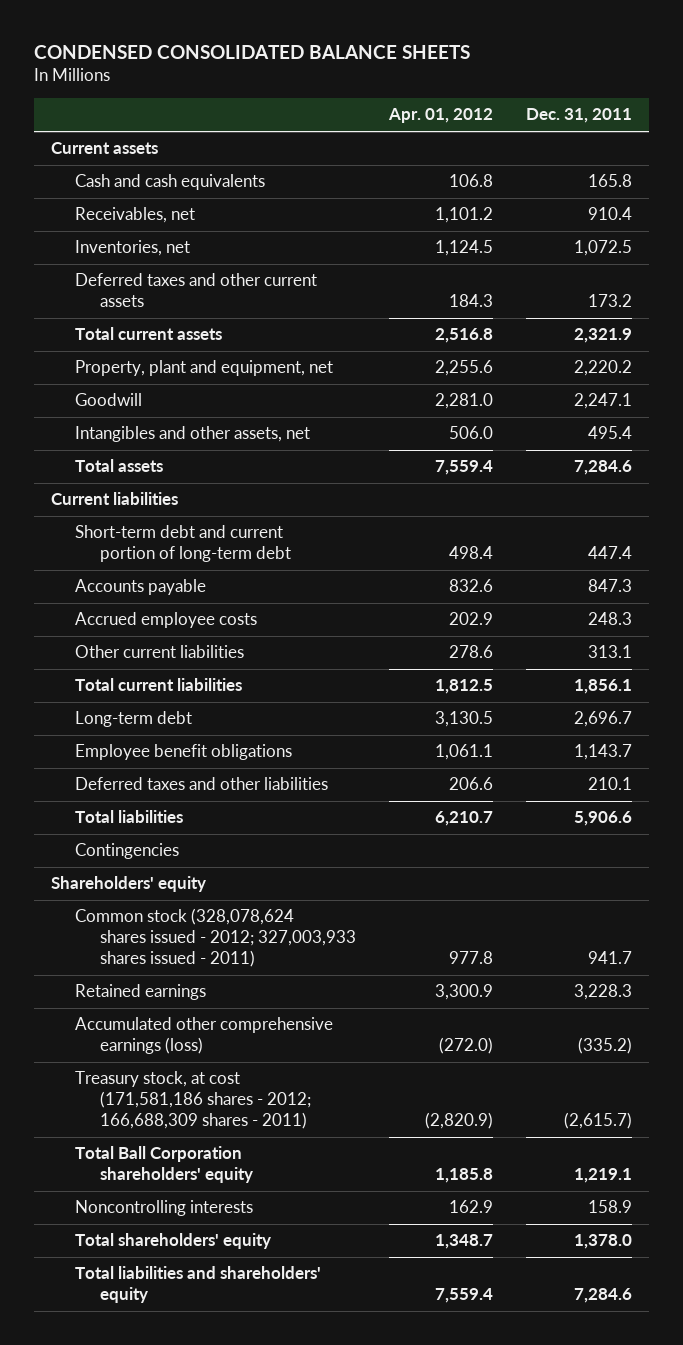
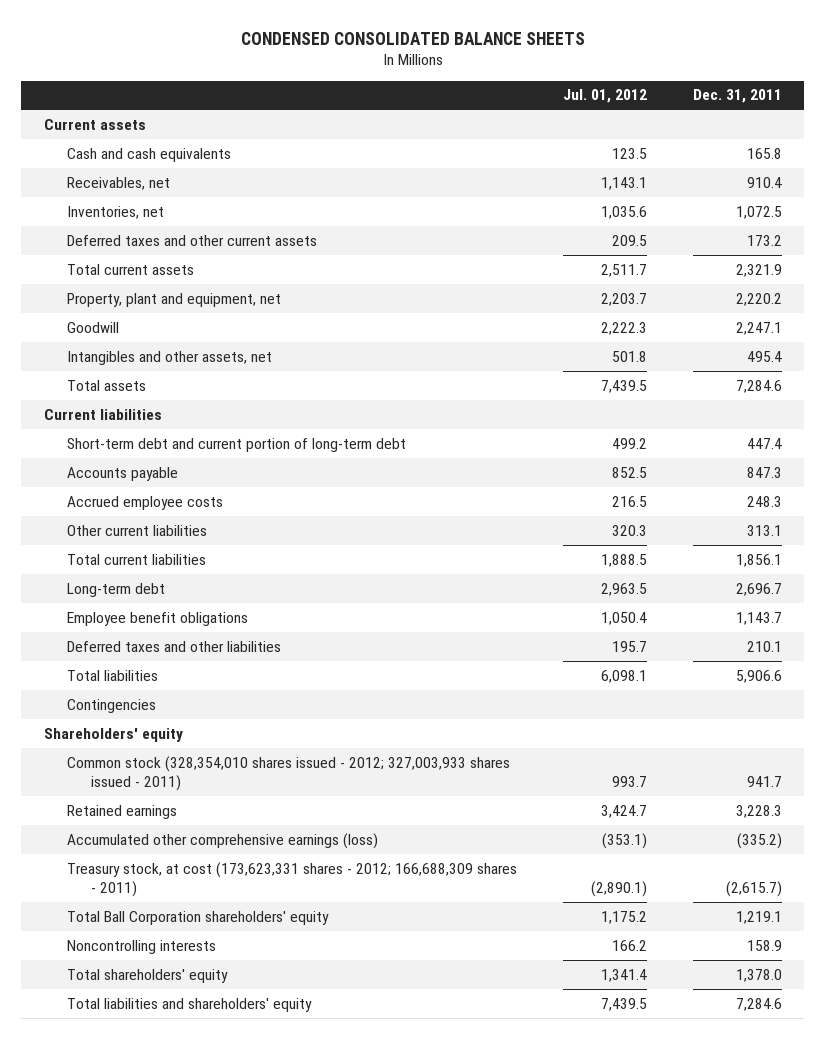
[387,108,493,124] Apr. 01, 2012 -> none
none -> [562,89,647,104] Jul. 01, 2012
[75,908,356,967] Common stock (328,078,624 shares issued - 2012; 327,003,933 shares issued - 2011) -> [67,755,511,792] Common stock (328,354,010 shares issued - 2012; 327,003,933 shares issued - 2011)
[75,1071,311,1129] Treasury stock, at cost (171,581,186 shares - 2012; 166,688,309 shares - 2011) -> [67,861,518,898] Treasury stock, at cost (173,623,331 shares - 2012; 166,688,309 shares - 2011)

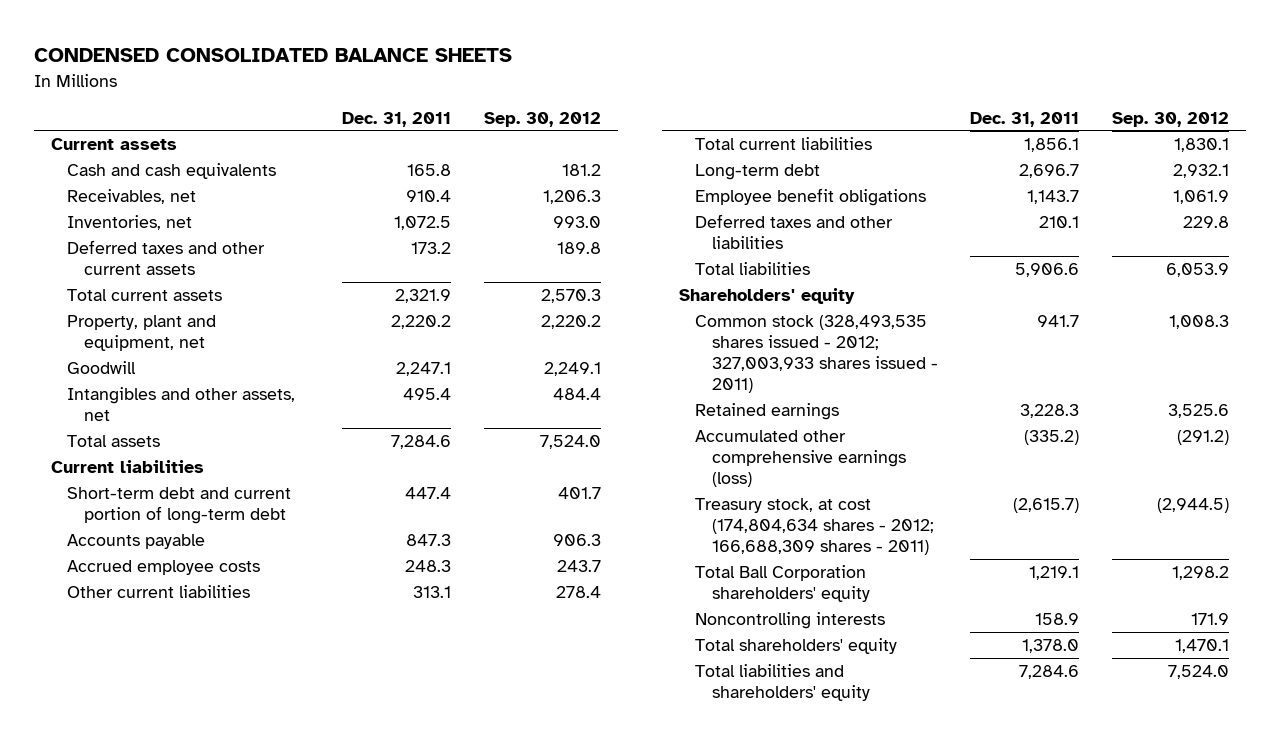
[562,89,647,104] Jul. 01, 2012 -> none
none -> [484,111,602,127] Sep. 30, 2012
[67,698,157,713] Contingencies -> none
[67,755,511,792] Common stock (328,354,010 shares issued - 2012; 327,003,933 shares issued - 2011) -> [695,315,938,393] Common stock (328,493,535 shares issued - 2012; 327,003,933 shares issued - 2011)
[67,861,518,898] Treasury stock, at cost (173,623,331 shares - 2012; 166,688,309 shares - 2011) -> [695,498,934,555] Treasury stock, at cost (174,804,634 shares - 2012; 166,688,309 shares - 2011)

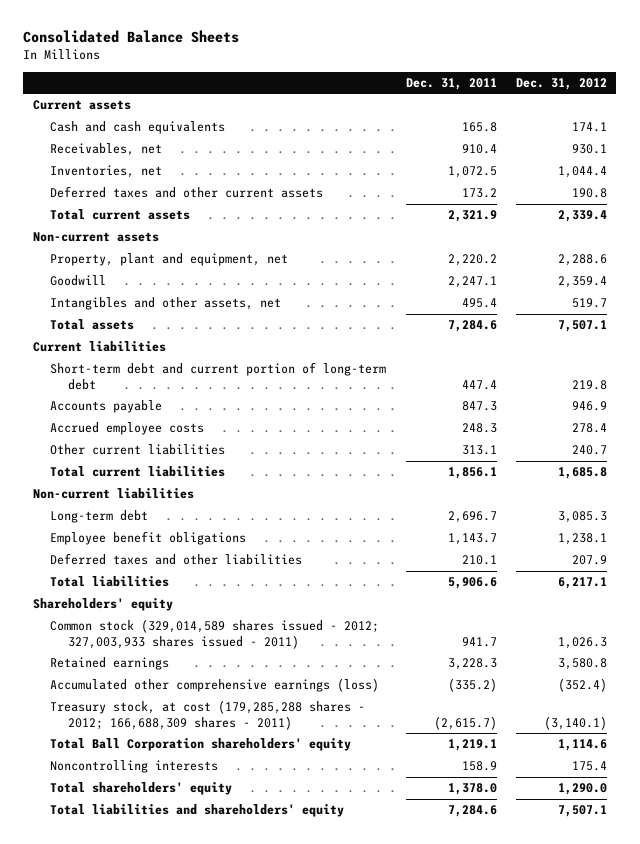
[34,48,513,63] CONDENSED CONSOLIDATED BALANCE SHEETS -> [23,30,240,44] Consolidated Balance Sheets
[484,111,602,127] Sep. 30, 2012 -> none
none -> [515,77,607,90] Dec. 31, 2012
none -> [32,232,159,243] Non-current assets
none -> [32,488,194,500] Non-current liabilities
[695,315,938,393] Common stock (328,493,535 shares issued - 2012; 327,003,933 shares issued - 2011) -> [50,619,380,649] Common stock (329,014,589 shares issued - 2012; 327,003,933 shares issued - 2011)
[695,498,934,555] Treasury stock, at cost (174,804,634 shares - 2012; 166,688,309 shares - 2011) -> [50,700,366,730] Treasury stock, at cost (179,285,288 shares - 2012; 166,688,309 shares - 2011)

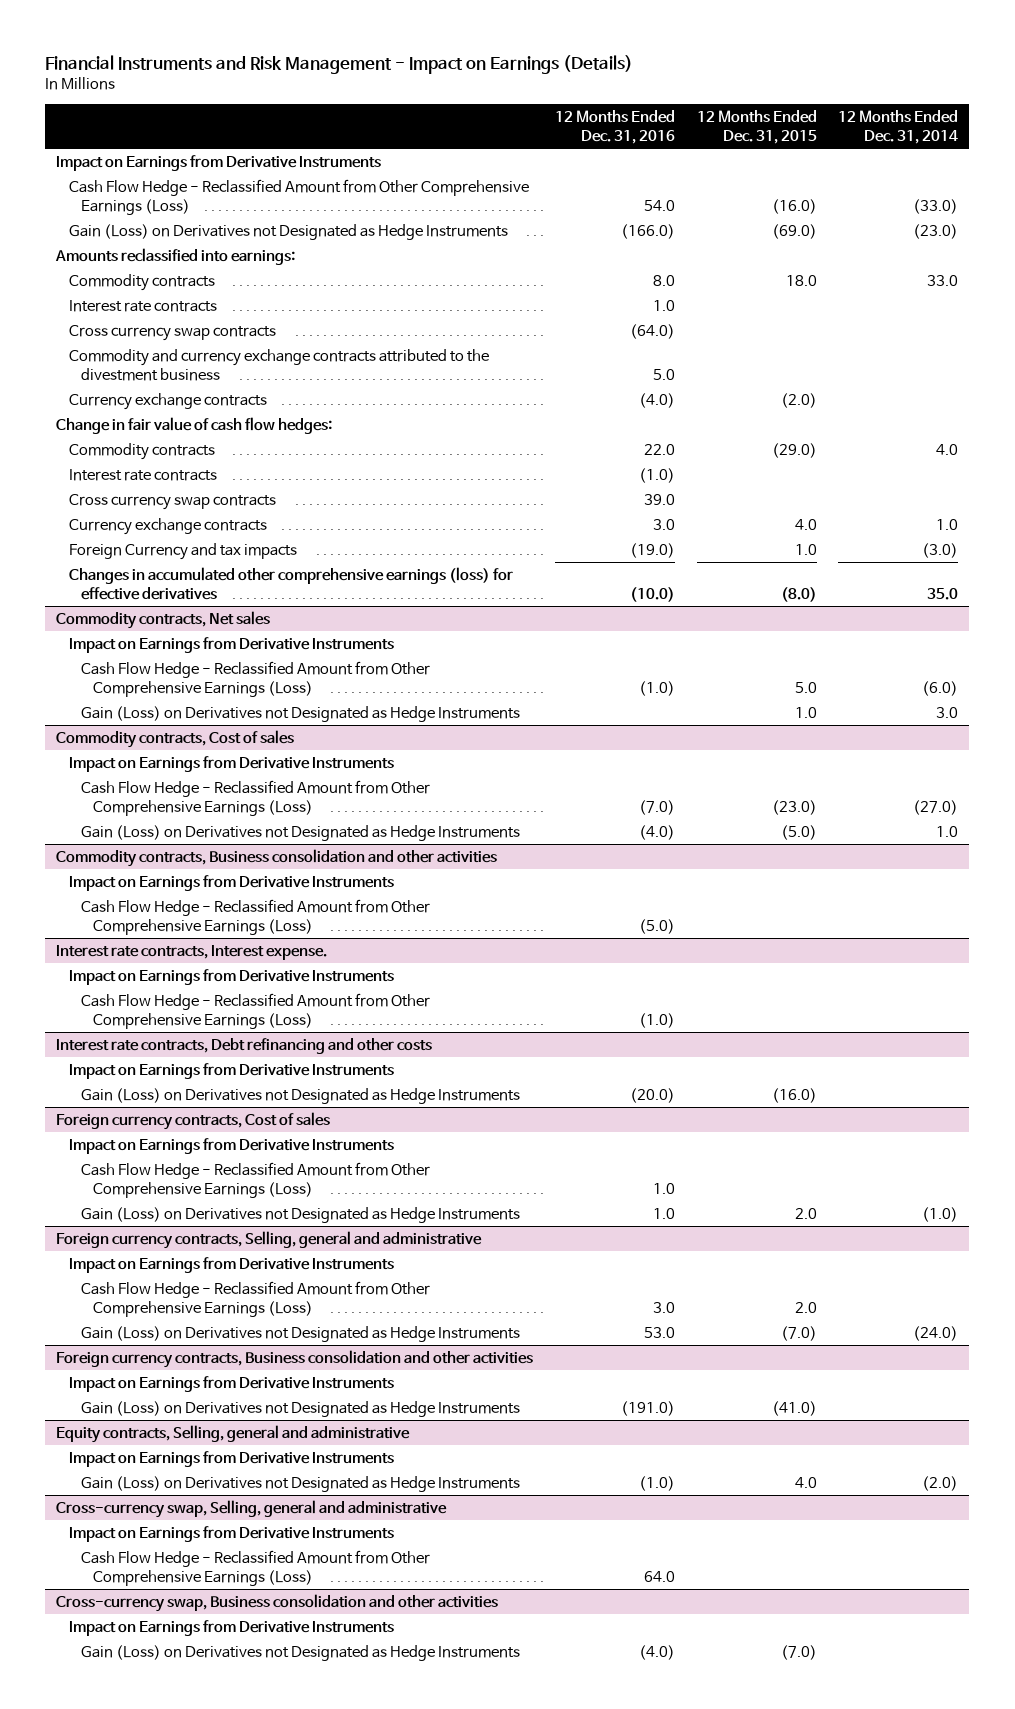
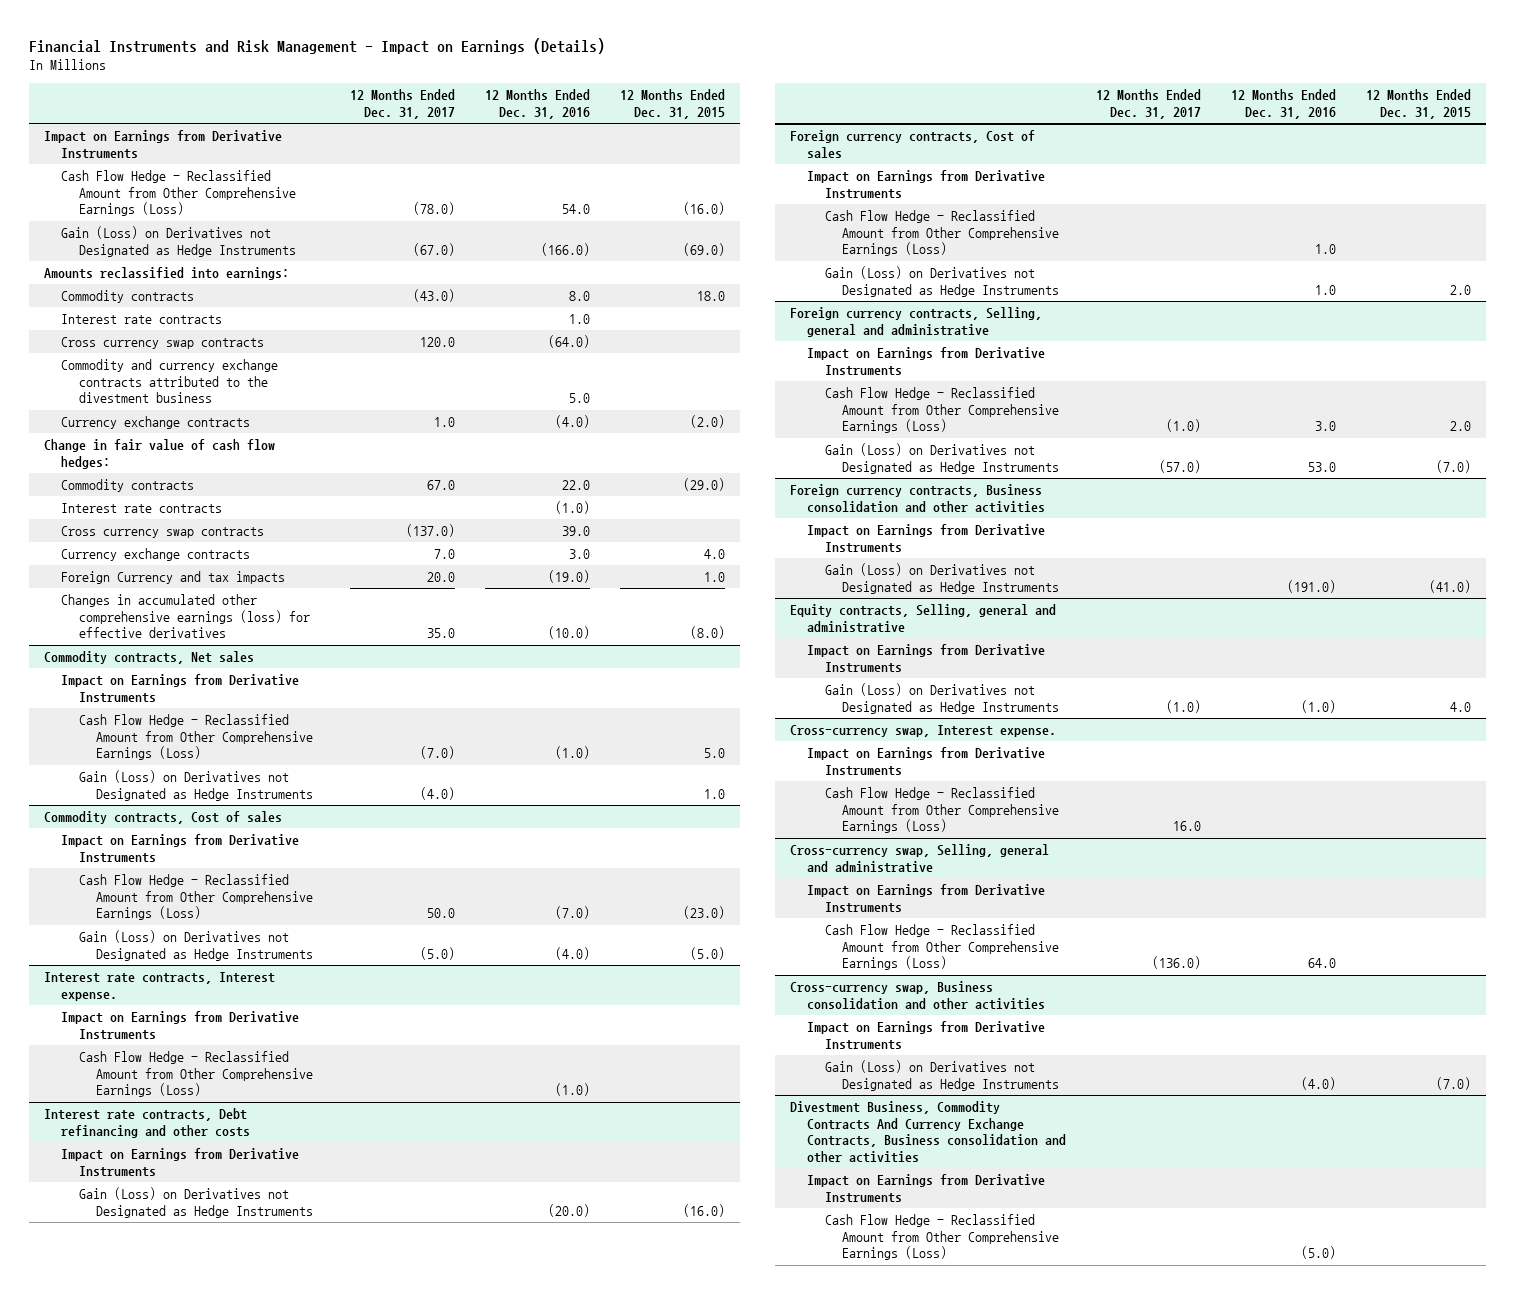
[838,109,959,144] 12 Months Ended Dec. 31, 2014 -> none
none -> [350,89,456,120] 12 Months Ended Dec. 31, 2017
[56,848,498,867] Commodity contracts, Business consolidation and other activities -> none
[68,874,394,891] Impact on Earnings from Derivative Instruments -> none
[80,898,430,936] Cash Flow Hedge - Reclassified Amount from Other Comprehensive Earnings (Loss) -> none
none -> [790,725,1057,738] Cross-currency swap, Interest expense.
none -> [807,747,1046,776] Impact on Earnings from Derivative Instruments
none -> [824,787,1059,834] Cash Flow Hedge - Reclassified Amount from Other Comprehensive Earnings (Loss)
none -> [790,1101,1067,1164] Divestment Business, Commodity Contracts And Currency Exchange Contracts, Business consolidation and other activities
none -> [807,1174,1046,1203] Impact on Earnings from Derivative Instruments
none -> [824,1214,1059,1261] Cash Flow Hedge - Reclassified Amount from Other Comprehensive Earnings (Loss)

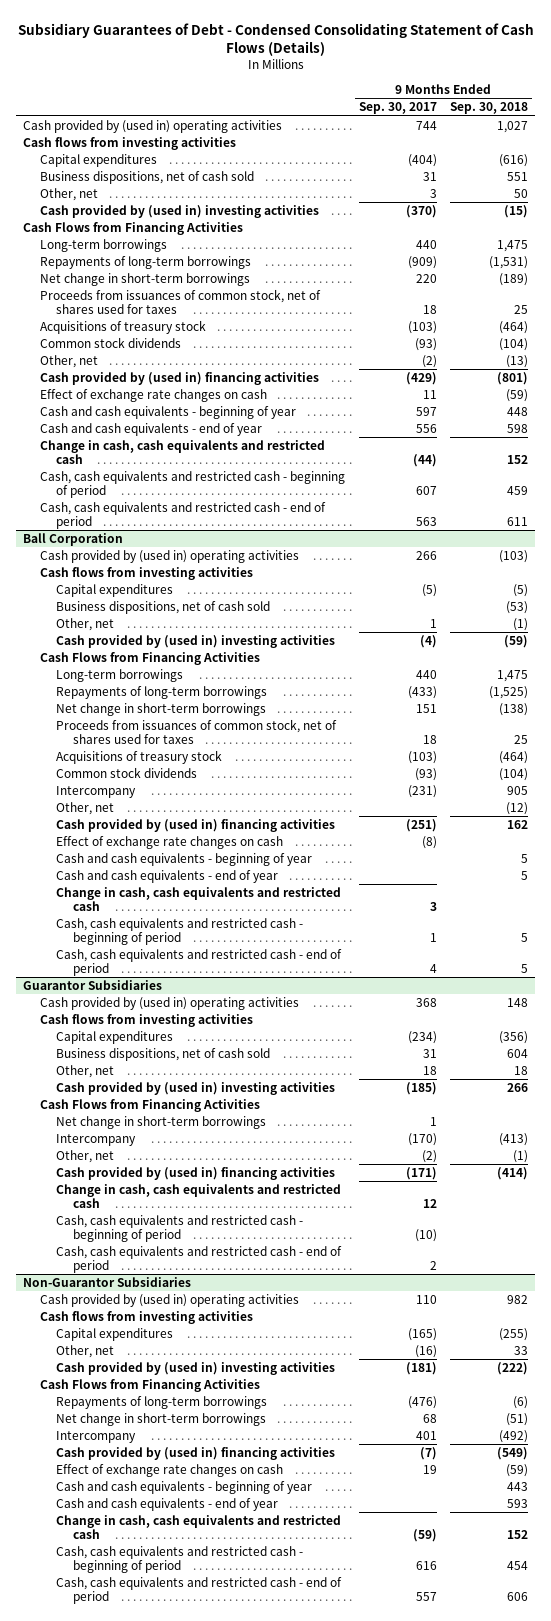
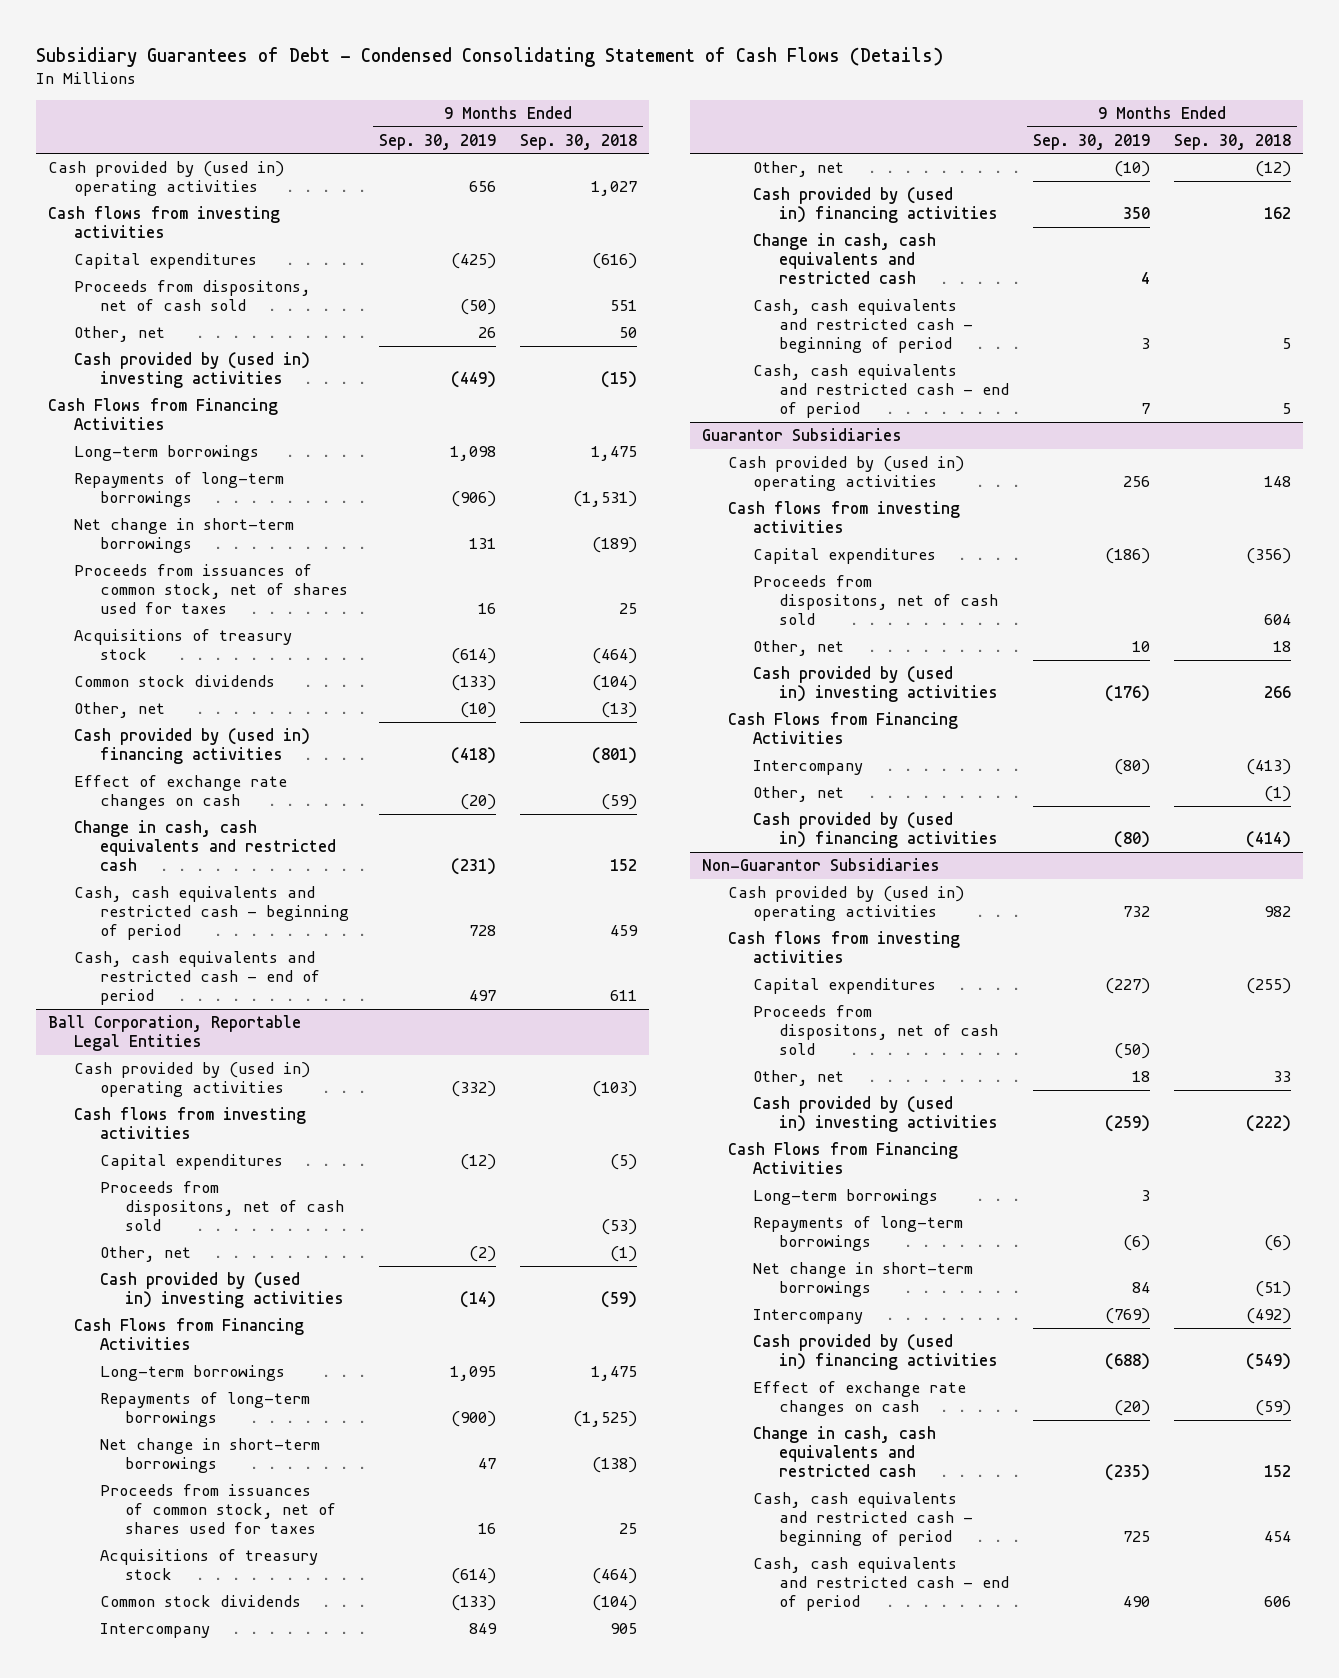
[358,102,437,115] Sep. 30, 2017 -> none
none -> [379,133,497,150] Sep. 30, 2019
[39,171,254,185] Business dispositions, net of cash sold -> [73,280,311,312] Proceeds from dispositons, net of cash sold
[39,406,296,420] Cash and cash equivalents - beginning of year -> none
[39,423,262,437] Cash and cash equivalents - end of year -> none
[23,533,124,547] Ball Corporation -> none
none -> [48,1015,302,1052] Ball Corporation, Reportable Legal Entities
[56,601,271,615] Business dispositions, net of cash sold -> [99,1181,345,1232] Proceeds from dispositons, net of cash sold
[56,836,284,850] Effect of exchange rate changes on cash -> none
[56,853,313,867] Cash and cash equivalents - beginning of year -> none
[56,870,279,884] Cash and cash equivalents - end of year -> none
[56,1048,271,1062] Business dispositions, net of cash sold -> [753,575,998,626] Proceeds from dispositons, net of cash sold
[56,1116,267,1130] Net change in short-term borrowings -> none
[56,1184,342,1208] Change in cash, cash equivalents and restricted cash -> none
[56,1215,304,1242] Cash, cash equivalents and restricted cash - beginning of period -> none
[56,1246,343,1273] Cash, cash equivalents and restricted cash - end of period -> none
none -> [753,1005,998,1056] Proceeds from dispositons, net of cash sold
none -> [753,1189,939,1206] Long-term borrowings
[56,1481,313,1495] Cash and cash equivalents - beginning of year -> none
[56,1498,279,1512] Cash and cash equivalents - end of year -> none

